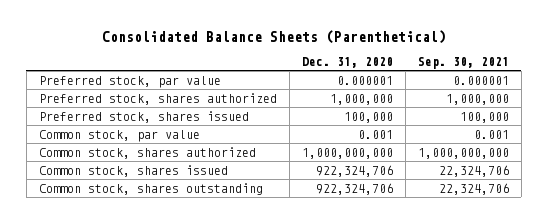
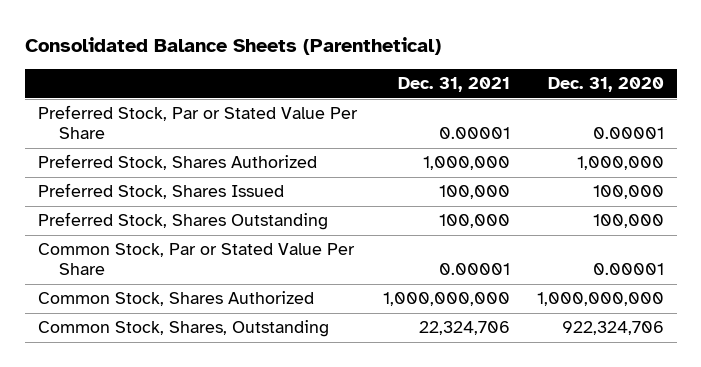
[417,56,509,69] Sep. 30, 2021 -> none
none -> [398,77,511,93] Dec. 31, 2021
[38,164,228,177] Common stock, shares issued -> none
[38,75,221,88] Preferred stock, par value -> [37,105,358,140] Preferred Stock, Par or Stated Value Per Share
[336,75,393,85] 0.000001 -> [592,127,664,140] 0.00001
[38,92,277,105] Preferred stock, shares authorized -> [37,154,317,171] Preferred Stock, Shares Authorized
[38,110,249,123] Preferred stock, shares issued -> [37,183,284,200] Preferred Stock, Shares Issued
none -> [37,212,328,231] Preferred Stock, Shares Outstanding
[38,129,200,142] Common stock, par value -> [37,243,355,276] Common Stock, Par or Stated Value Per Share
[357,129,393,139] 0.001 -> [592,263,664,276] 0.00001
[38,146,256,159] Common stock, shares authorized -> [37,291,314,307] Common Stock, Shares Authorized
[38,182,263,195] Common stock, shares outstanding -> [37,320,329,338] Common Stock, Shares, Outstanding

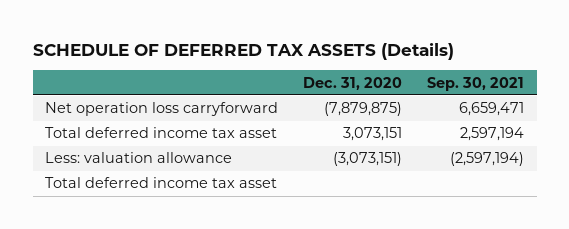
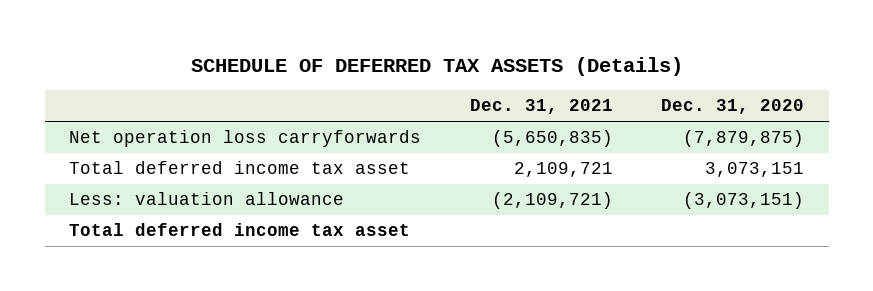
[427,76,525,91] Sep. 30, 2021 -> none
none -> [469,99,613,115] Dec. 31, 2021
[45,102,279,117] Net operation loss carryforward -> [69,130,422,148] Net operation loss carryforwards

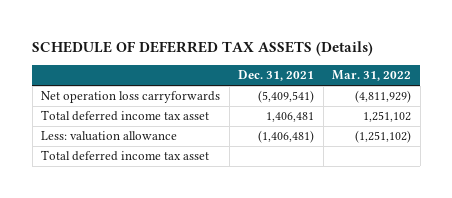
[661,99,805,115] Dec. 31, 2020 -> none
none -> [332,70,412,82] Mar. 31, 2022
[491,130,613,148] (5,650,835) -> [258,90,315,104] (5,409,541)
[513,162,613,178] 2,109,721 -> [266,112,315,123] 1,406,481
[491,192,613,210] (2,109,721) -> [258,130,315,144] (1,406,481)

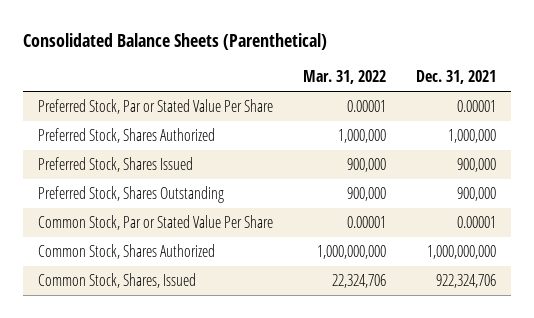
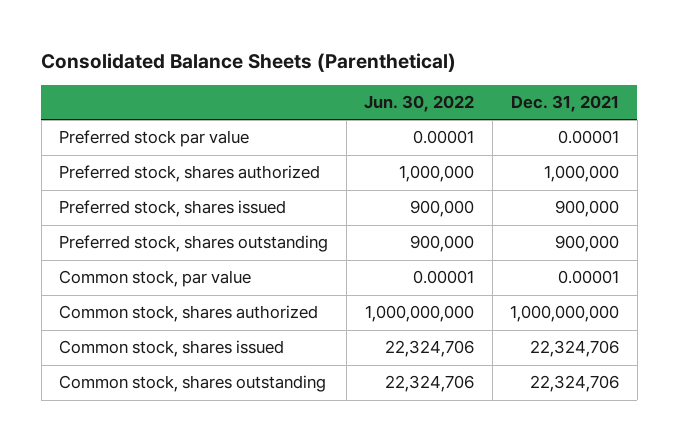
[303,70,387,85] Mar. 31, 2022 -> none
none -> [364,94,475,112] Jun. 30, 2022
[38,98,274,114] Preferred Stock, Par or Stated Value Per Share -> [59,130,250,148] Preferred stock par value
[38,127,216,143] Preferred Stock, Shares Authorized -> [59,165,321,183] Preferred stock, shares authorized
[38,156,194,172] Preferred Stock, Shares Issued -> [59,200,287,218] Preferred stock, shares issued
[38,185,225,203] Preferred Stock, Shares Outstanding -> [59,235,329,253] Preferred stock, shares outstanding
[38,214,274,230] Common Stock, Par or Stated Value Per Share -> [59,270,252,288] Common stock, par value
[38,243,216,259] Common Stock, Shares Authorized -> [59,305,319,323] Common stock, shares authorized
[38,272,197,288] Common Stock, Shares, Issued -> [59,340,285,358] Common stock, shares issued
[435,273,496,288] 922,324,706 -> [530,340,620,358] 22,324,706
none -> [59,375,327,393] Common stock, shares outstanding

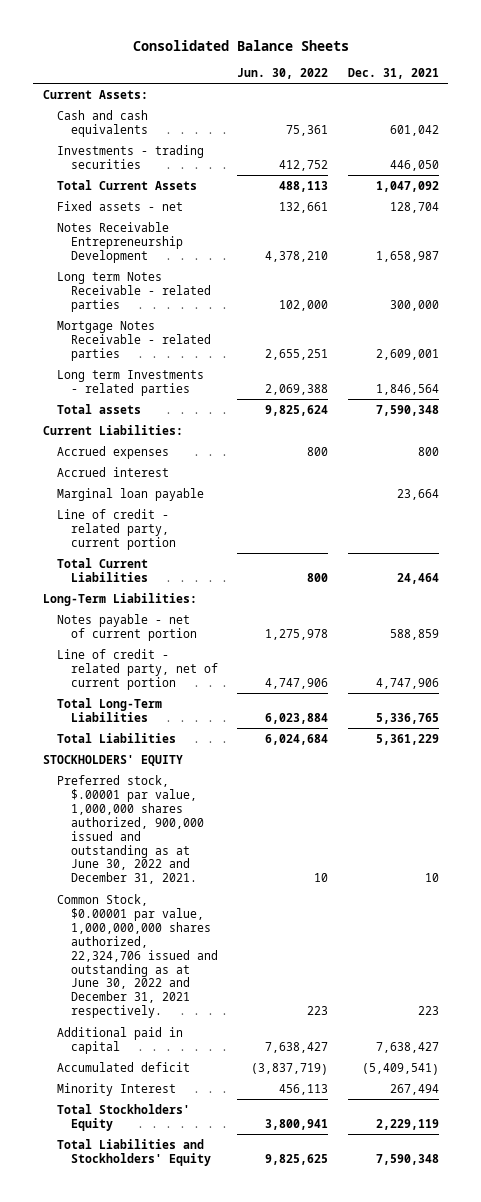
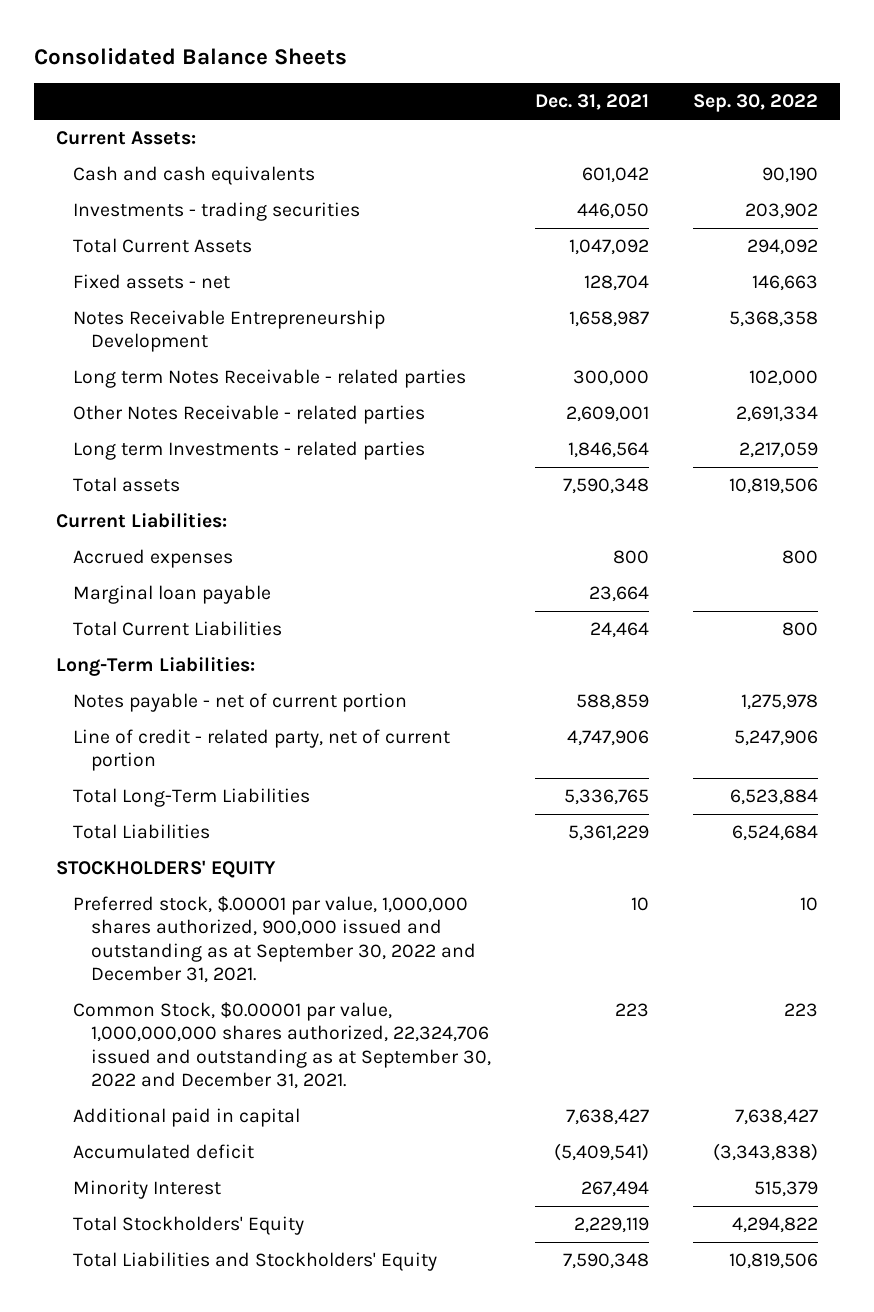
[237,68,329,80] Jun. 30, 2022 -> none
none -> [693,94,819,113] Sep. 30, 2022
[56,320,211,361] Mortgage Notes Receivable - related parties -> [73,404,426,424] Other Notes Receivable - related parties
[56,466,169,477] Accrued interest -> none
[56,508,176,550] Line of credit - related party, current portion -> none
[56,774,204,885] Preferred stock, $.00001 par value, 1,000,000 shares authorized, 900,000 issued and outstanding as at June 30, 2022 and December 31, 2021. -> [73,895,477,984] Preferred stock, $.00001 par value, 1,000,000 shares authorized, 900,000 issued and outstanding as at September 30, 2022 and December 31, 2021.
[56,893,218,1019] Common Stock, $0.00001 par value, 1,000,000,000 shares authorized, 22,324,706 issued and outstanding as at June 30, 2022 and December 31, 2021 respectively. -> [73,1001,492,1090] Common Stock, $0.00001 par value, 1,000,000,000 shares authorized, 22,324,706 issued and outstanding as at September 30, 2022 and December 31, 2021.

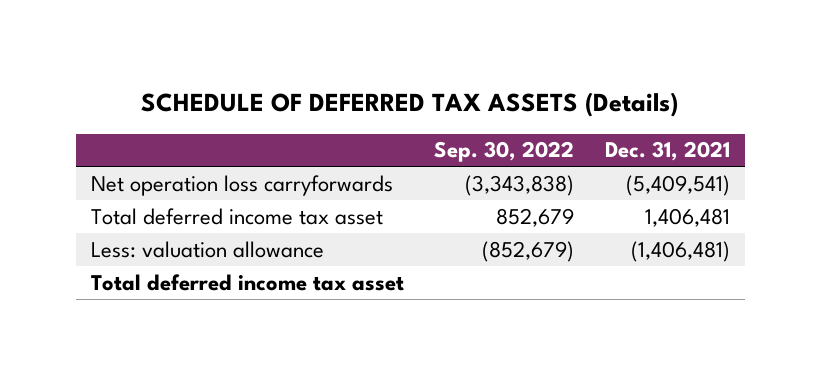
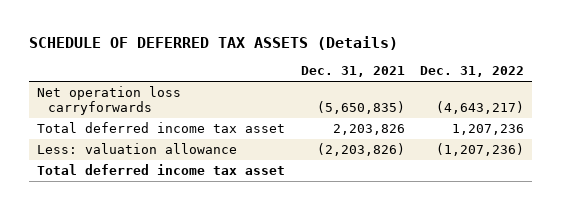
[434,141,575,163] Sep. 30, 2022 -> none
none -> [420,66,525,78] Dec. 31, 2022
[625,174,730,196] (5,409,541) -> [316,101,405,115] (5,650,835)
[644,207,730,227] 1,406,481 -> [332,123,405,135] 2,203,826
[630,240,730,262] (1,406,481) -> [316,142,405,156] (2,203,826)

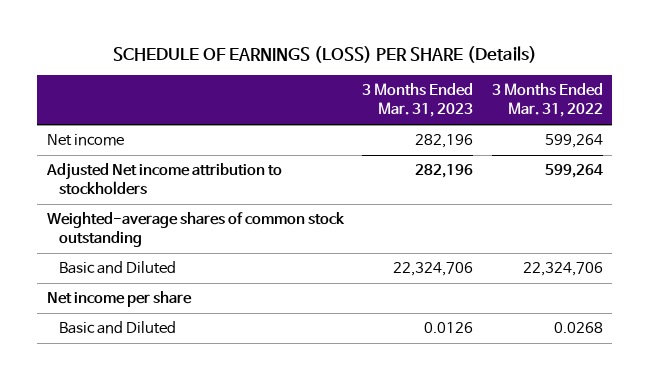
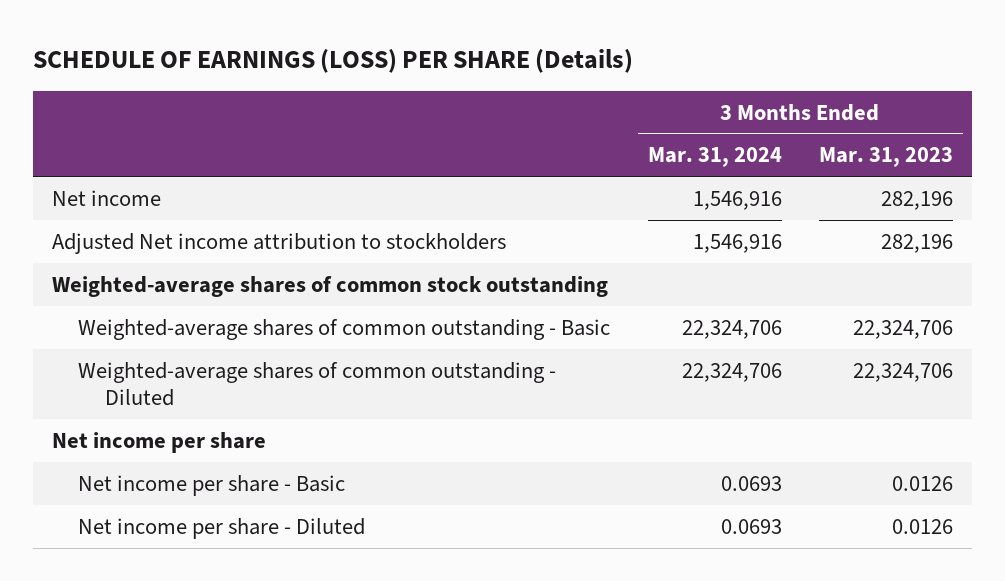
[491,83,603,118] 3 Months Ended Mar. 31, 2022 -> none
none -> [647,147,782,168] Mar. 31, 2024
[58,261,176,275] Basic and Diluted -> [78,318,611,340] Weighted-average shares of common outstanding - Basic
none -> [78,361,557,407] Weighted-average shares of common outstanding - Diluted
[58,321,176,335] Basic and Diluted -> [78,474,346,496] Net income per share - Basic
none -> [78,517,366,539] Net income per share - Diluted

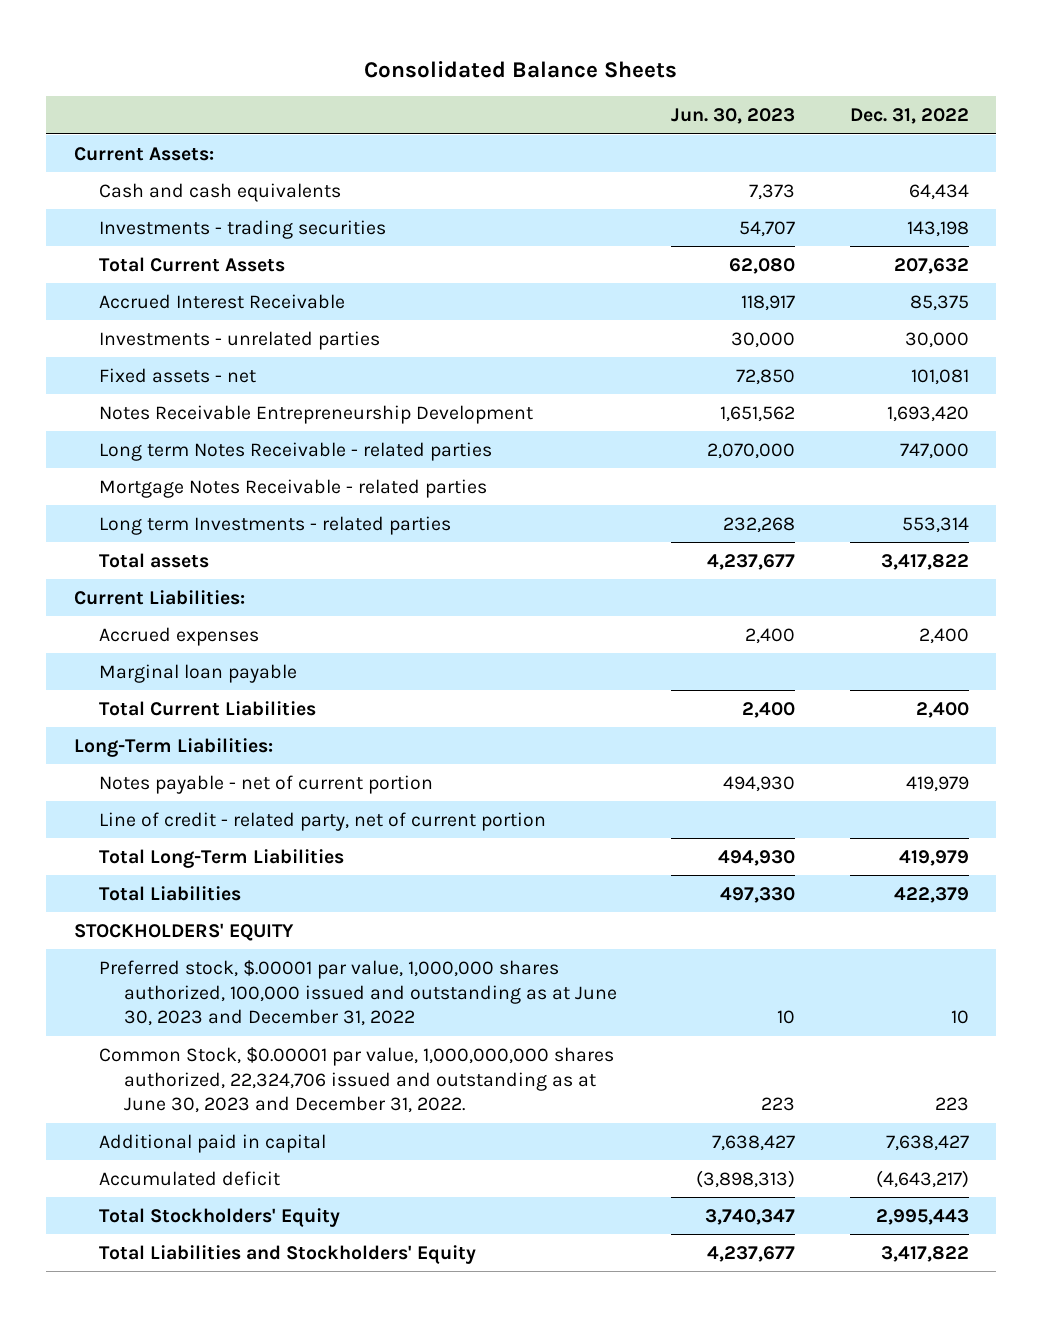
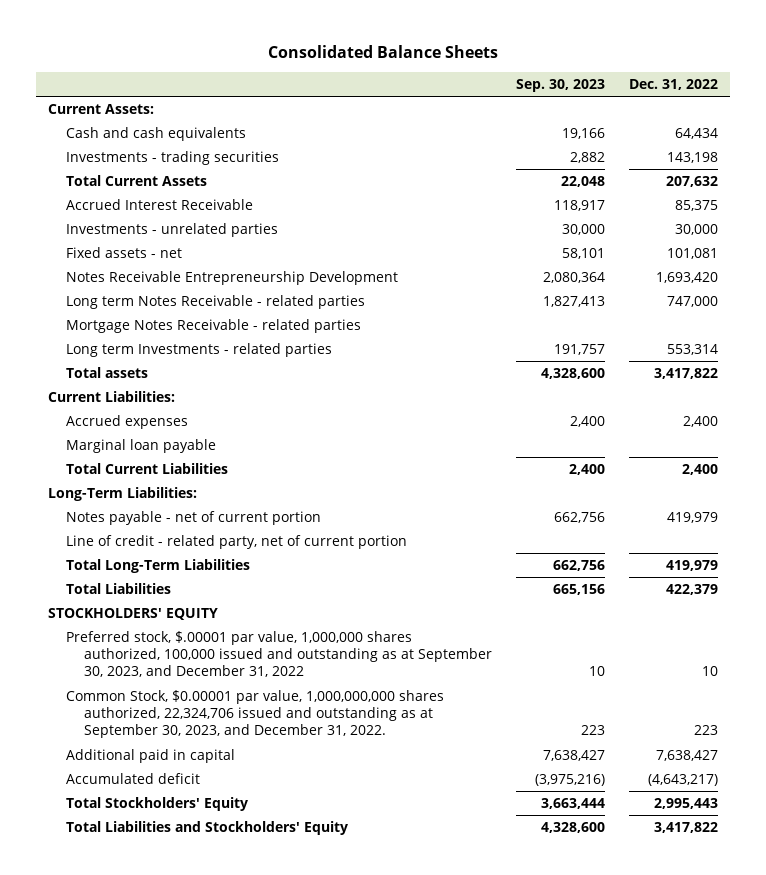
[671,108,796,125] Jun. 30, 2023 -> none
none -> [516,79,606,93] Sep. 30, 2023
[98,959,617,1027] Preferred stock, $.00001 par value, 1,000,000 shares authorized, 100,000 issued and outstanding as at June 30, 2023 and December 31, 2022 -> [66,631,493,678] Preferred stock, $.00001 par value, 1,000,000 shares authorized, 100,000 issued and outstanding as at September 30, 2023, and December 31, 2022
[98,1046,614,1114] Common Stock, $0.00001 par value, 1,000,000,000 shares authorized, 22,324,706 issued and outstanding as at June 30, 2023 and December 31, 2022. -> [66,690,445,739] Common Stock, $0.00001 par value, 1,000,000,000 shares authorized, 22,324,706 issued and outstanding as at September 30, 2023, and December 31, 2022.

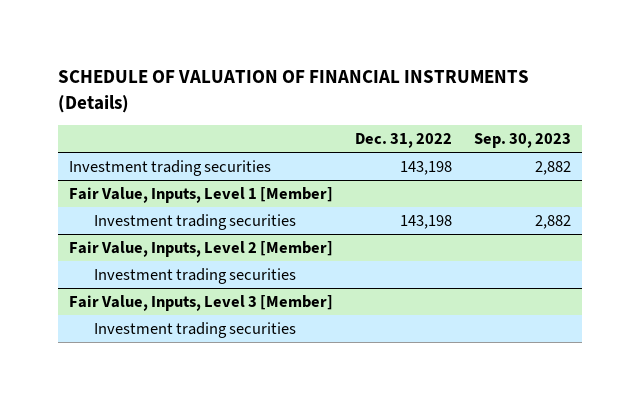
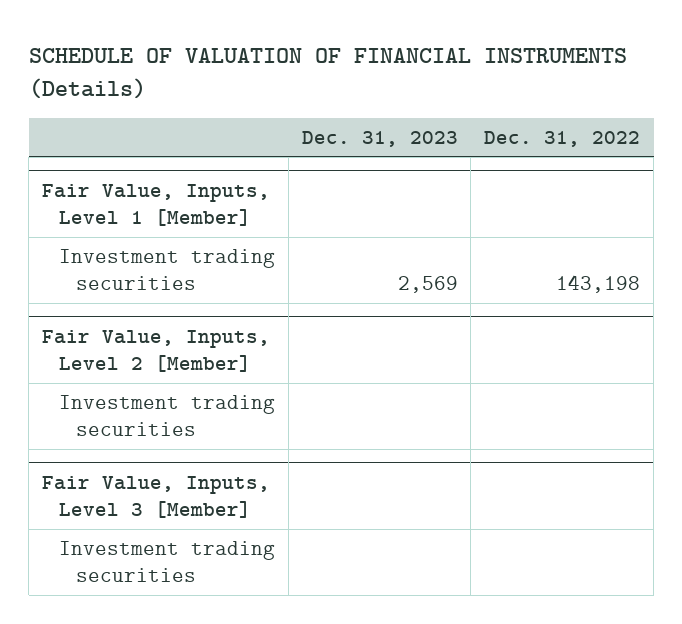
[474,133,572,149] Sep. 30, 2023 -> none
none -> [301,130,458,147] Dec. 31, 2023
[68,159,271,176] Investment trading securities -> none

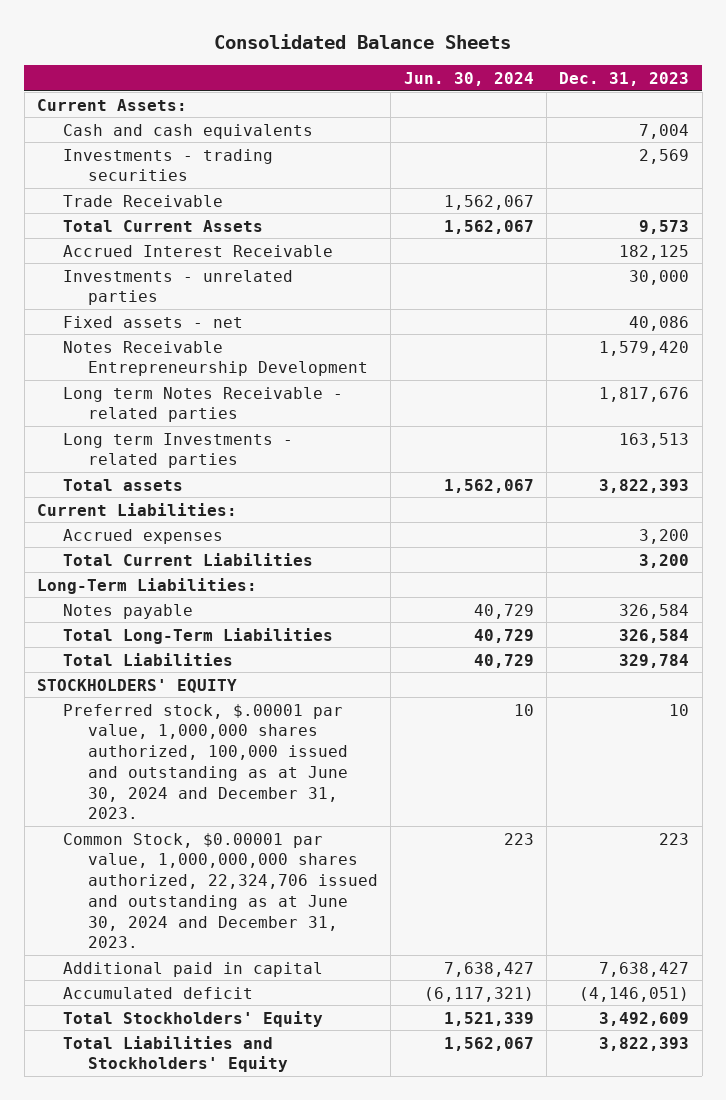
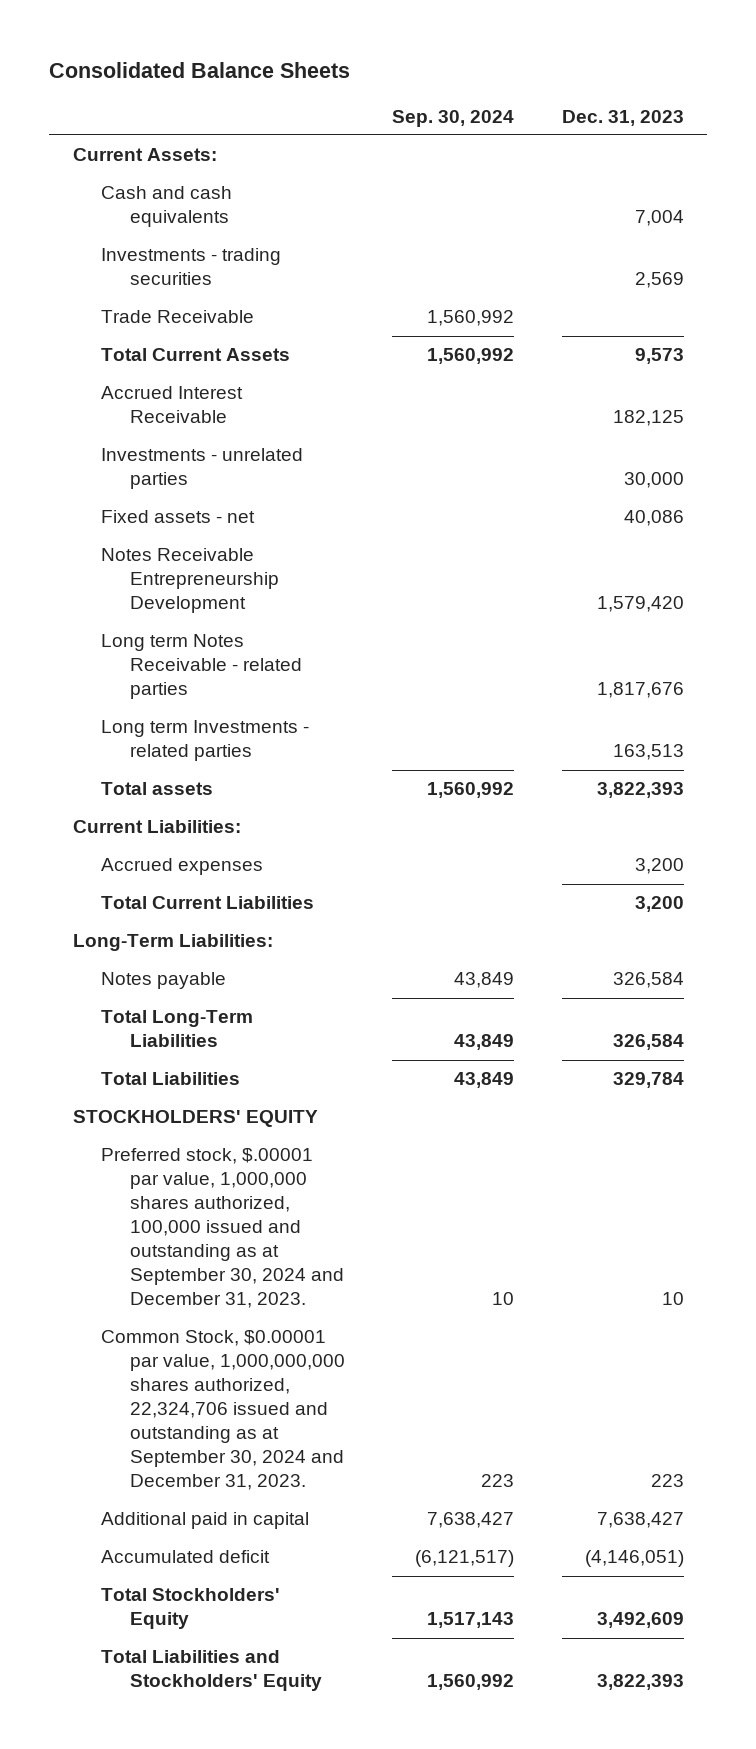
[403,71,534,86] Jun. 30, 2024 -> none
none -> [392,109,515,127] Sep. 30, 2024
[62,703,348,820] Preferred stock, $.00001 par value, 1,000,000 shares authorized, 100,000 issued and outstanding as at June 30, 2024 and December 31, 2023. -> [101,1148,344,1309] Preferred stock, $.00001 par value, 1,000,000 shares authorized, 100,000 issued and outstanding as at September 30, 2024 and December 31, 2023.
[62,832,378,949] Common Stock, $0.00001 par value, 1,000,000,000 shares authorized, 22,324,706 issued and outstanding as at June 30, 2024 and December 31, 2023. -> [101,1330,345,1491] Common Stock, $0.00001 par value, 1,000,000,000 shares authorized, 22,324,706 issued and outstanding as at September 30, 2024 and December 31, 2023.

